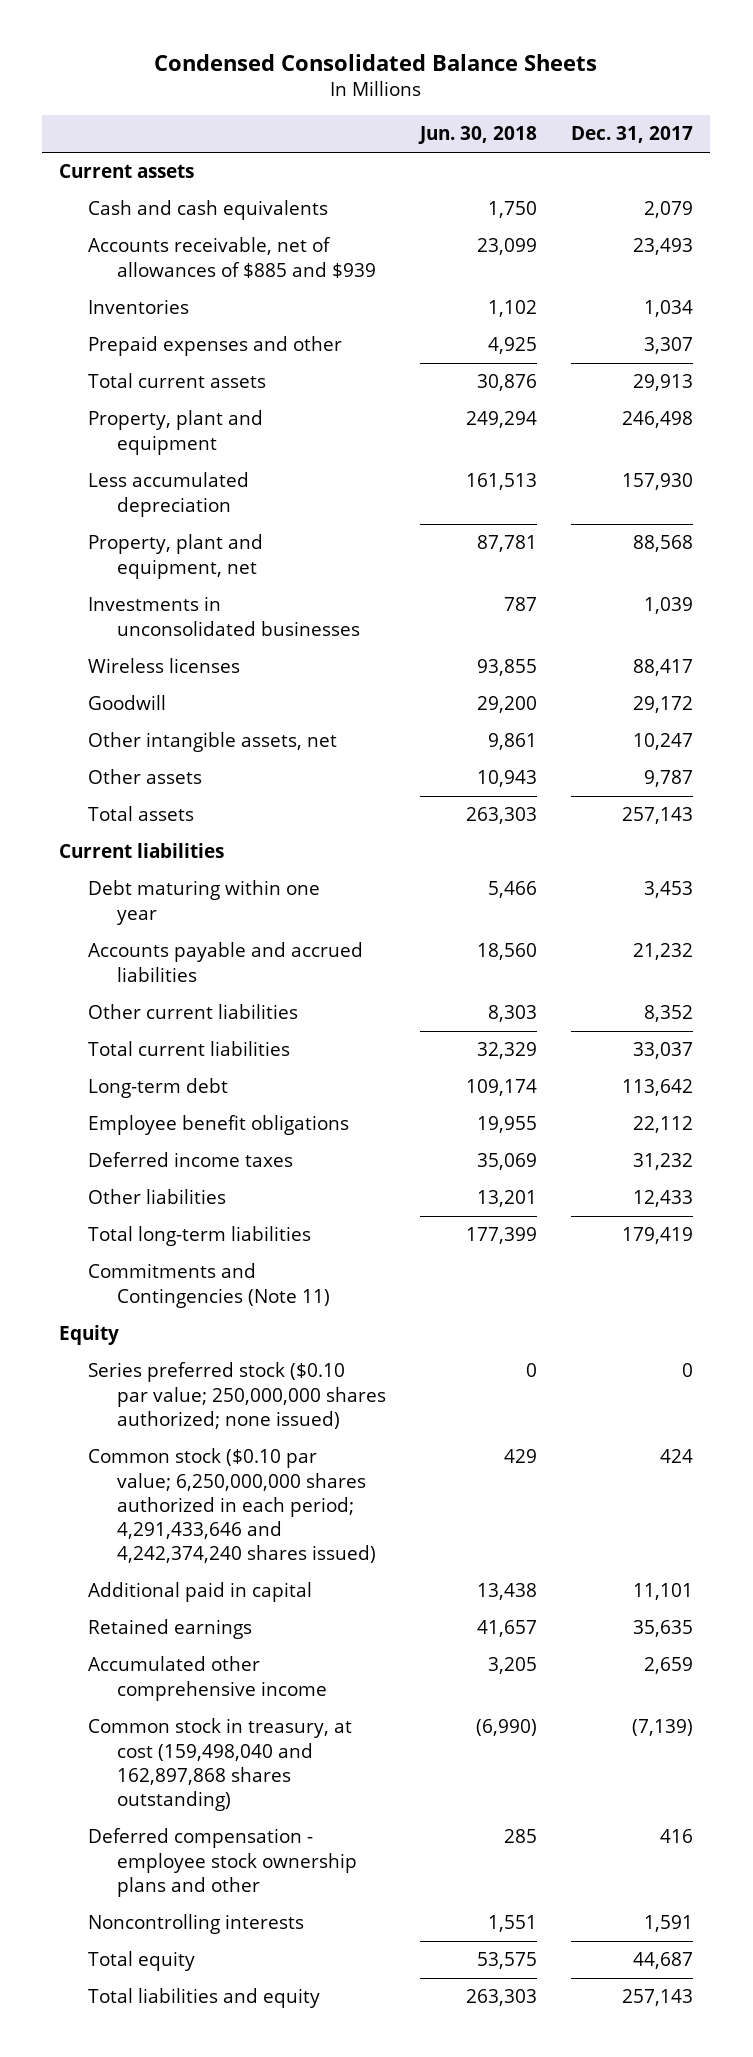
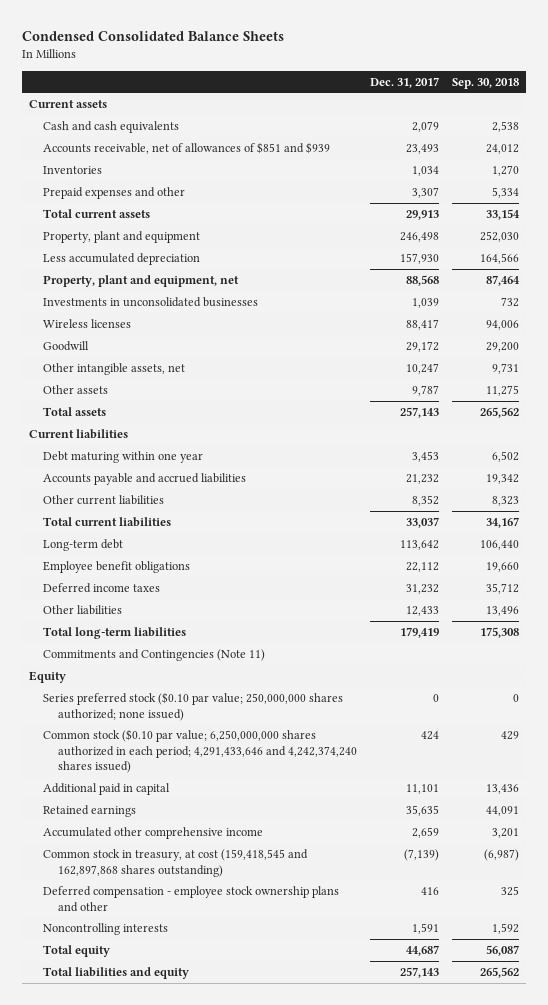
[418,126,538,145] Jun. 30, 2018 -> none
none -> [452,77,520,89] Sep. 30, 2018
[88,237,376,278] Accounts receivable, net of allowances of $885 and $939 -> [43,141,331,154] Accounts receivable, net of allowances of $851 and $939
[88,1718,353,1812] Common stock in treasury, at cost (159,498,040 and 162,897,868 shares outstanding) -> [43,848,309,877] Common stock in treasury, at cost (159,418,545 and 162,897,868 shares outstanding)

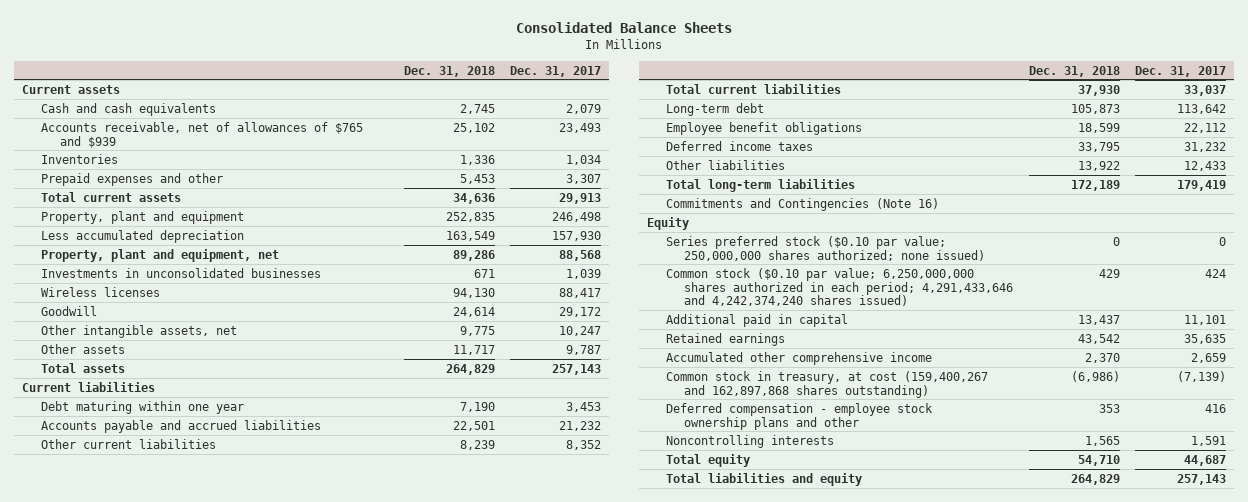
[21,31,284,42] Condensed Consolidated Balance Sheets -> [515,21,732,33] Consolidated Balance Sheets
[452,77,520,89] Sep. 30, 2018 -> none
none -> [403,65,495,77] Dec. 31, 2018
[43,141,331,154] Accounts receivable, net of allowances of $851 and $939 -> [40,121,363,148] Accounts receivable, net of allowances of $765 and $939
[43,648,266,661] Commitments and Contingencies (Note 11) -> [665,197,939,211] Commitments and Contingencies (Note 16)
[43,848,309,877] Common stock in treasury, at cost (159,418,545 and 162,897,868 shares outstanding) -> [665,370,988,398] Common stock in treasury, at cost (159,400,267 and 162,897,868 shares outstanding)

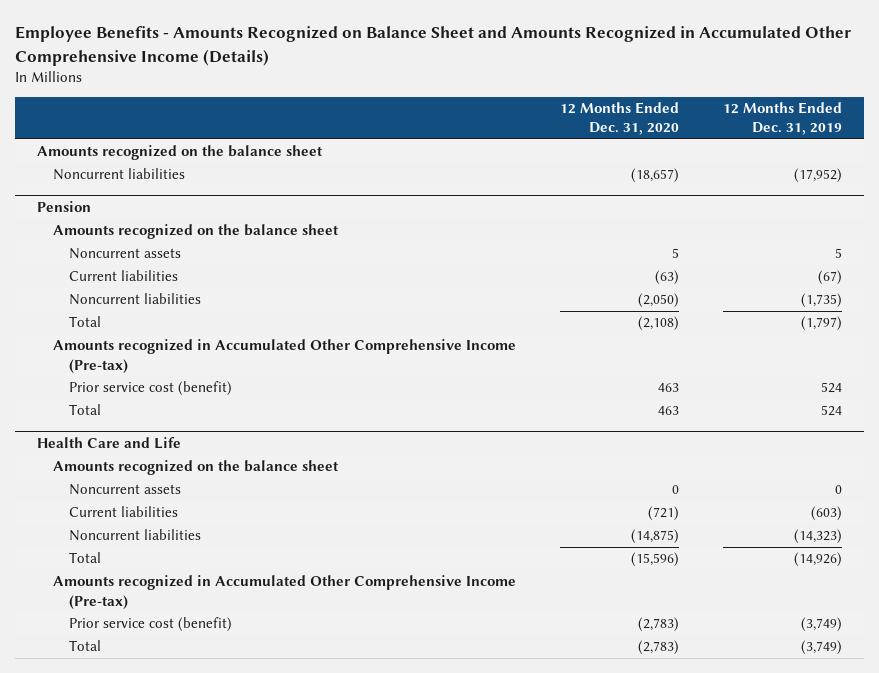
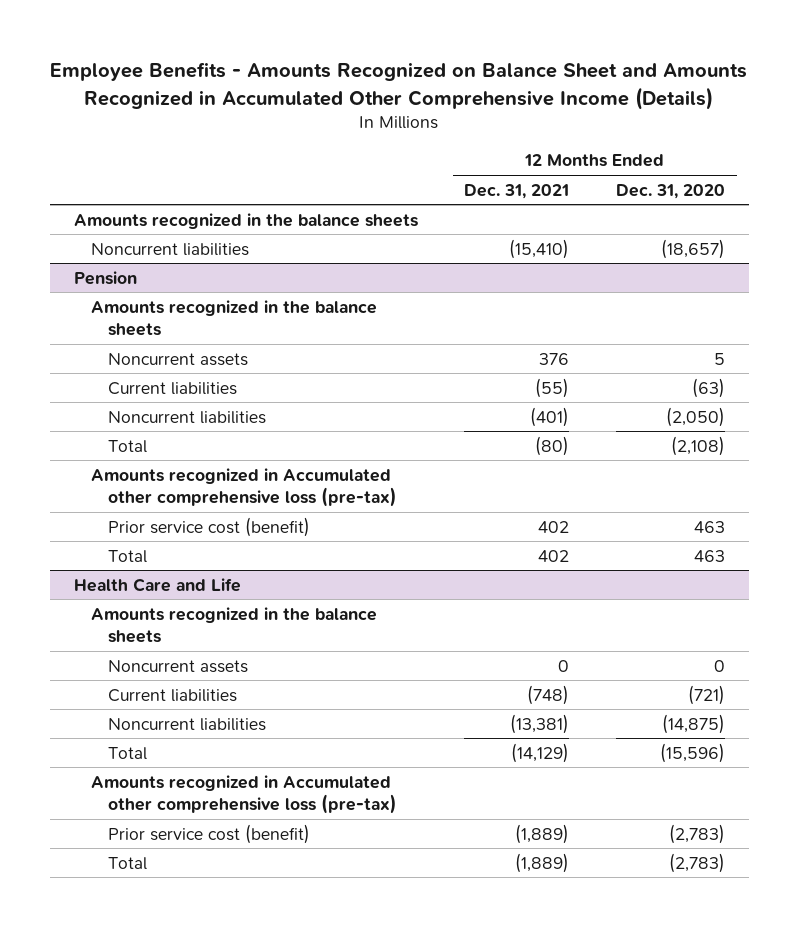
[722,101,842,136] 12 Months Ended Dec. 31, 2019 -> none
none -> [464,183,570,199] Dec. 31, 2021
[37,145,324,161] Amounts recognized on the balance sheet -> [73,212,418,229] Amounts recognized in the balance sheets
[53,224,340,240] Amounts recognized on the balance sheet -> [90,299,377,337] Amounts recognized in the balance sheets
[53,339,517,374] Amounts recognized in Accumulated Other Comprehensive Income (Pre-tax) -> [90,467,398,508] Amounts recognized in Accumulated other comprehensive loss (pre-tax)
[53,460,340,476] Amounts recognized on the balance sheet -> [90,606,377,644] Amounts recognized in the balance sheets
[53,575,517,610] Amounts recognized in Accumulated Other Comprehensive Income (Pre-tax) -> [90,774,398,815] Amounts recognized in Accumulated other comprehensive loss (pre-tax)

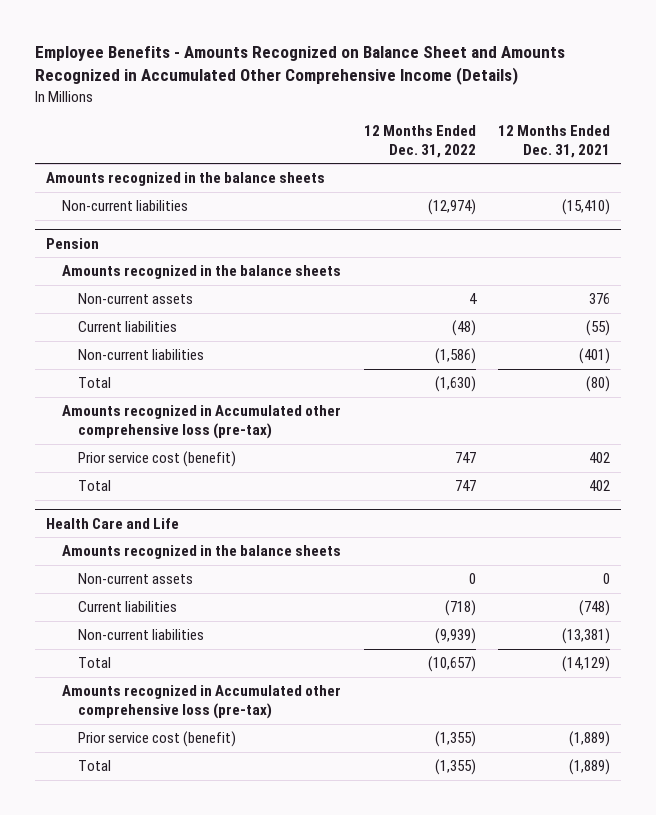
[616,183,726,199] Dec. 31, 2020 -> none
none -> [363,124,476,158] 12 Months Ended Dec. 31, 2022
[90,242,249,256] Noncurrent liabilities -> [62,200,189,212] Non-current liabilities
[108,352,249,366] Noncurrent assets -> [78,293,194,305] Non-current assets
[108,410,267,424] Noncurrent liabilities -> [78,349,205,361] Non-current liabilities
[108,659,249,673] Noncurrent assets -> [78,573,194,585] Non-current assets
[108,717,267,731] Noncurrent liabilities -> [78,629,205,641] Non-current liabilities

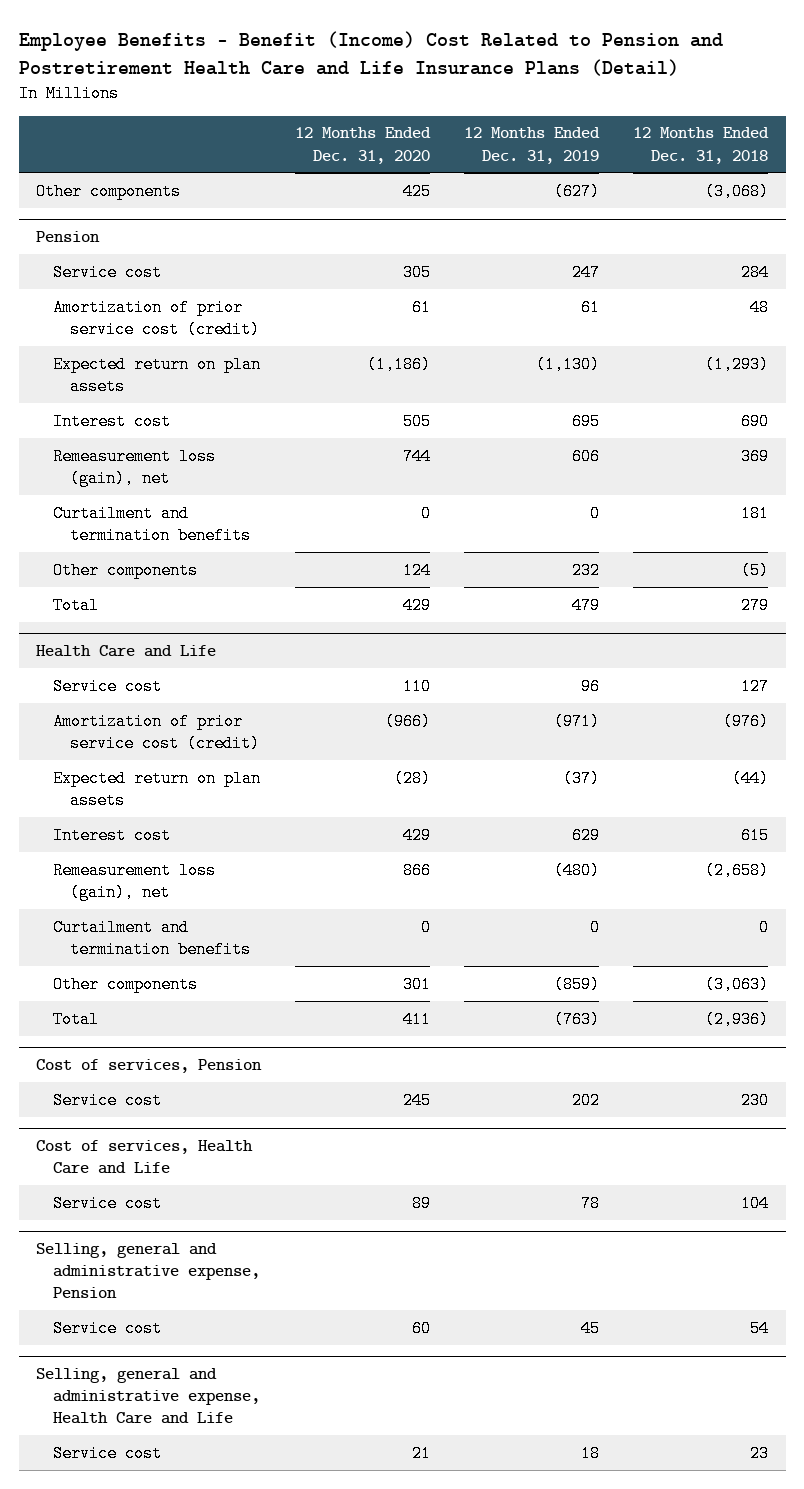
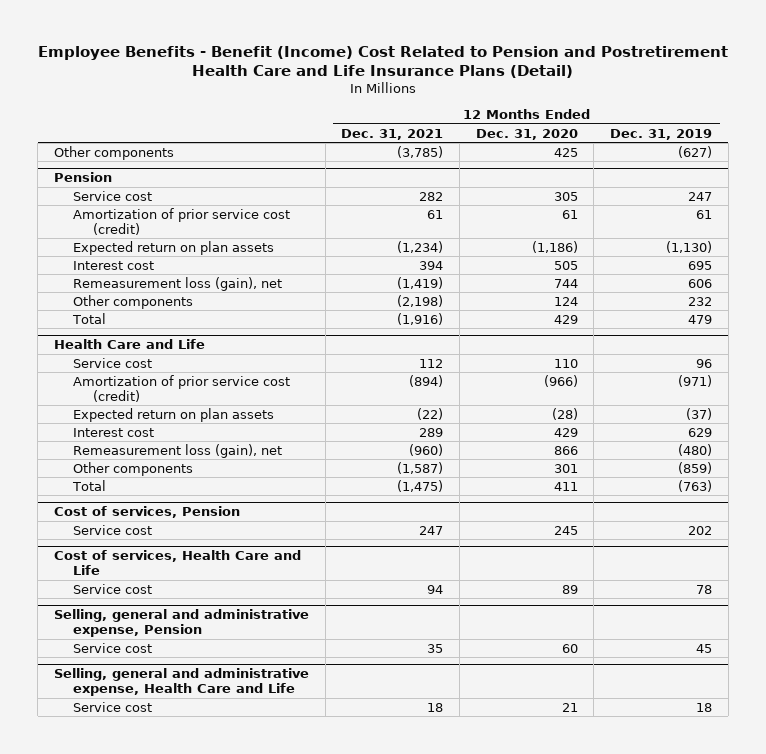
[633,127,770,164] 12 Months Ended Dec. 31, 2018 -> none
none -> [341,128,444,140] Dec. 31, 2021
[53,504,252,544] Curtailment and termination benefits -> none
[53,918,252,958] Curtailment and termination benefits -> none

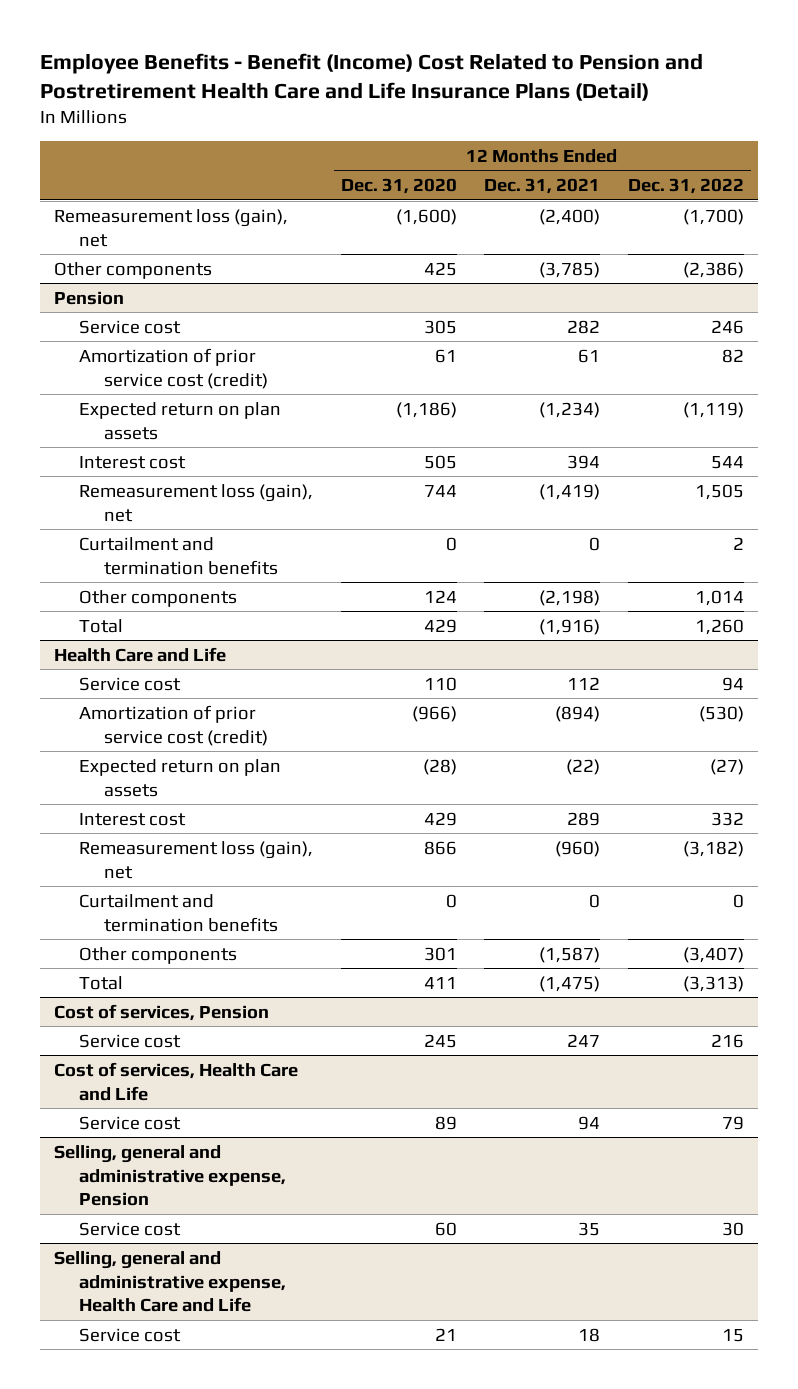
[610,128,713,140] Dec. 31, 2019 -> none
none -> [628,178,745,195] Dec. 31, 2022
none -> [54,208,289,247] Remeasurement loss (gain), net
none -> [78,536,278,575] Curtailment and termination benefits
none -> [78,893,278,932] Curtailment and termination benefits

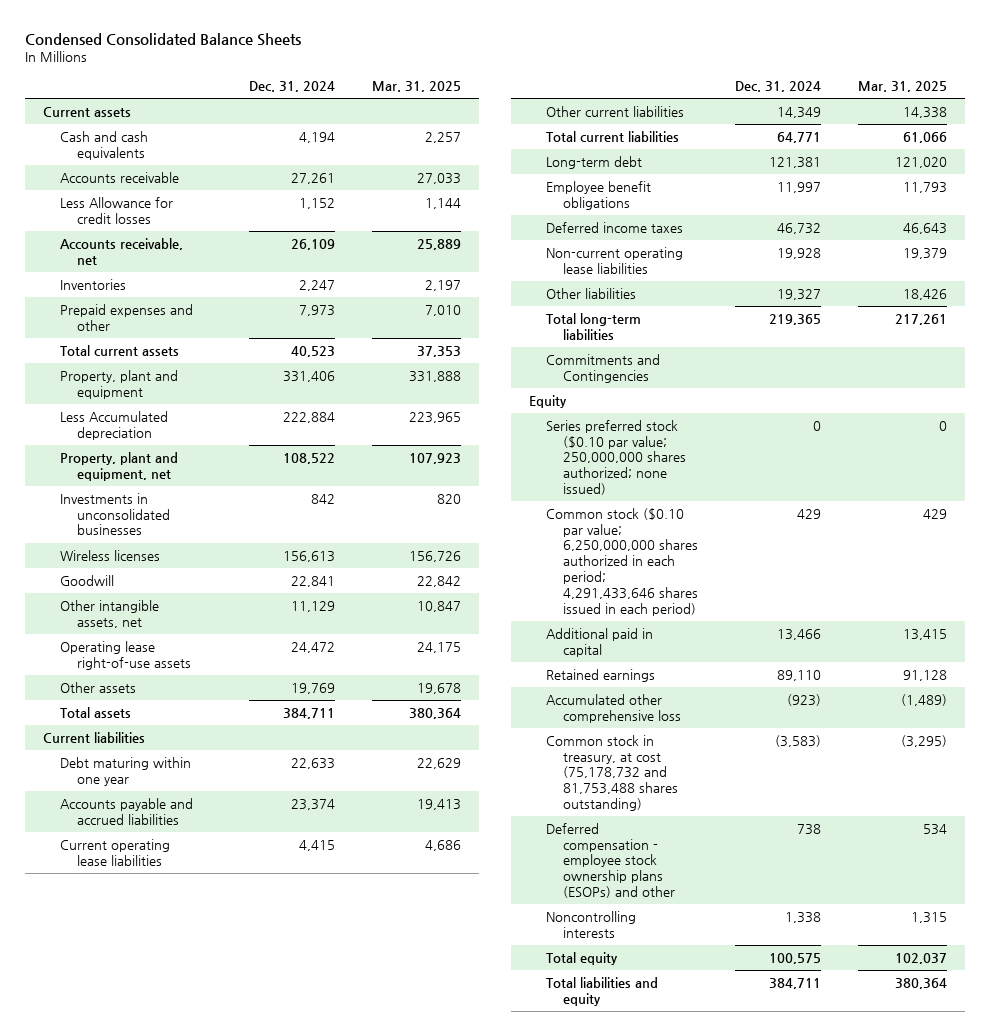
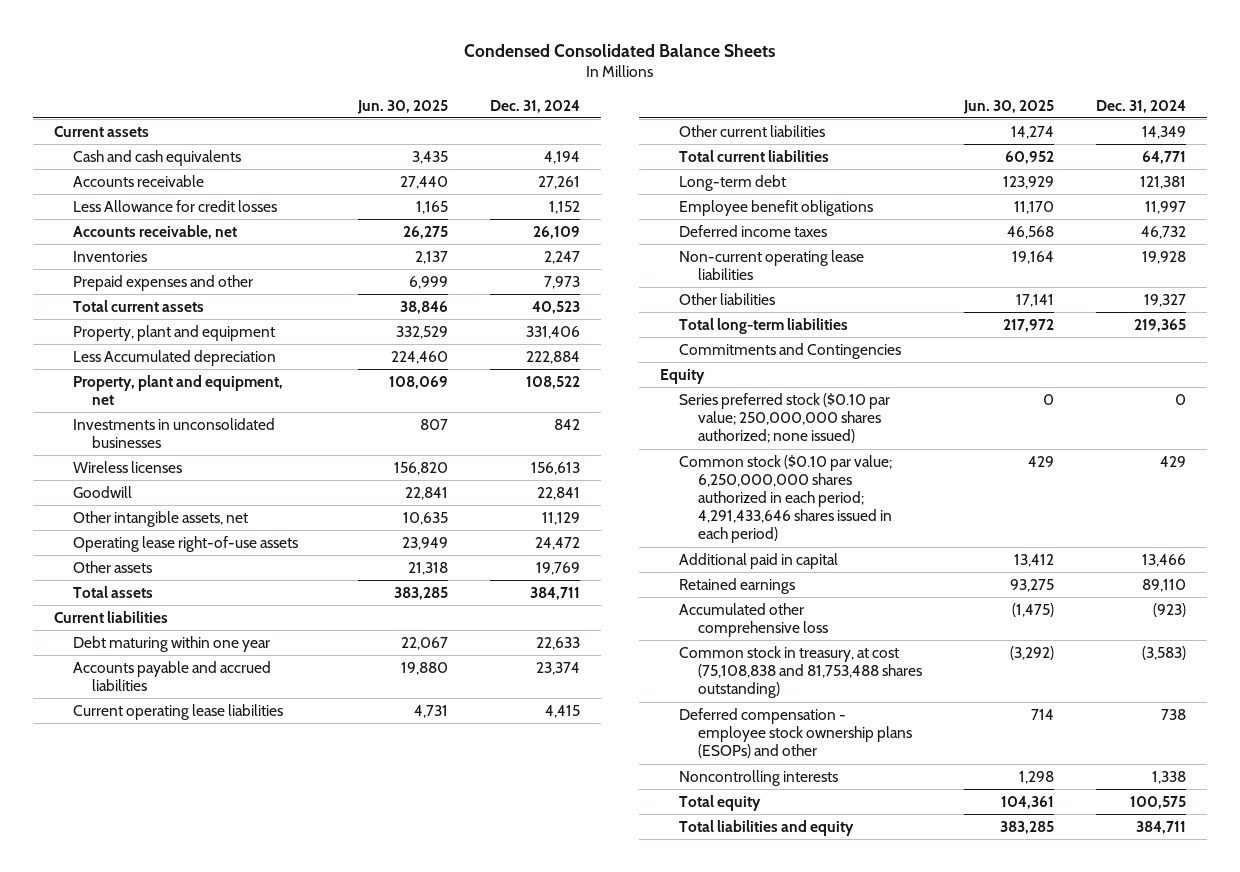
[371,81,461,93] Mar. 31, 2025 -> none
none -> [356,99,448,114] Jun. 30, 2025
[545,734,678,812] Common stock in treasury, at cost (75,178,732 and 81,753,488 shares outstanding) -> [678,645,922,699] Common stock in treasury, at cost (75,108,838 and 81,753,488 shares outstanding)

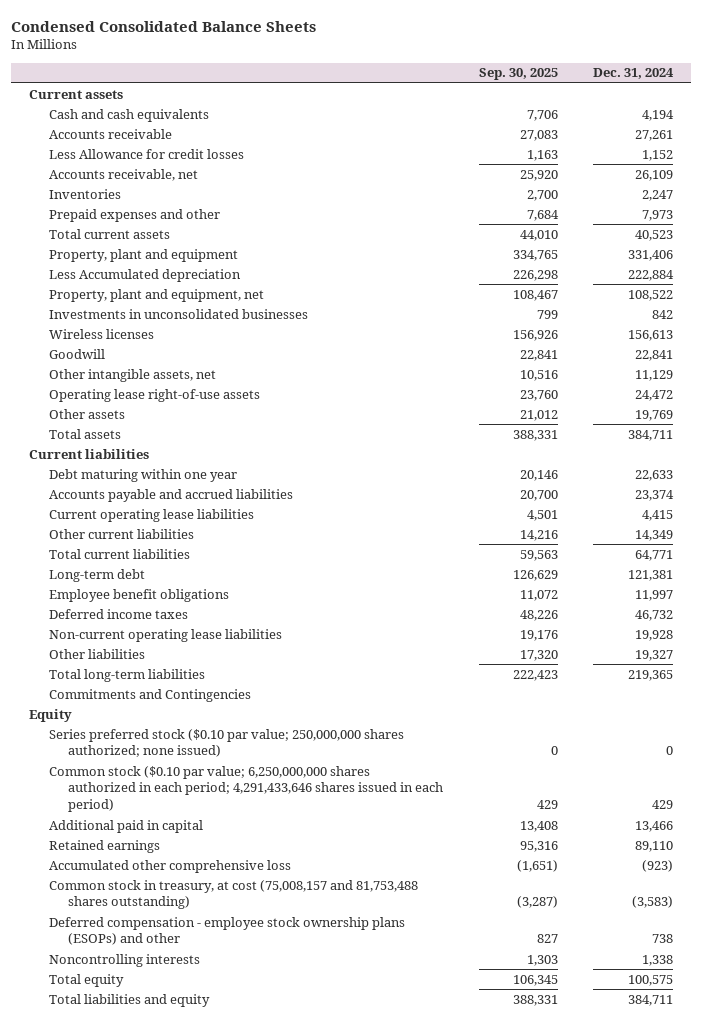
[356,99,448,114] Jun. 30, 2025 -> none
none -> [478,68,558,81] Sep. 30, 2025
[678,645,922,699] Common stock in treasury, at cost (75,108,838 and 81,753,488 shares outstanding) -> [48,879,418,910] Common stock in treasury, at cost (75,008,157 and 81,753,488 shares outstanding)

